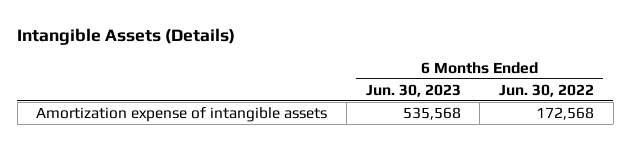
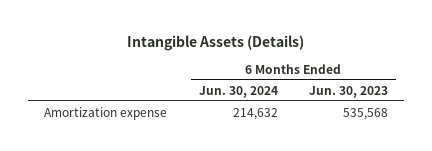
[498,83,594,97] Jun. 30, 2022 -> none
none -> [198,85,278,98] Jun. 30, 2024
[36,107,328,123] Amortization expense of intangible assets -> [43,106,167,120] Amortization expense

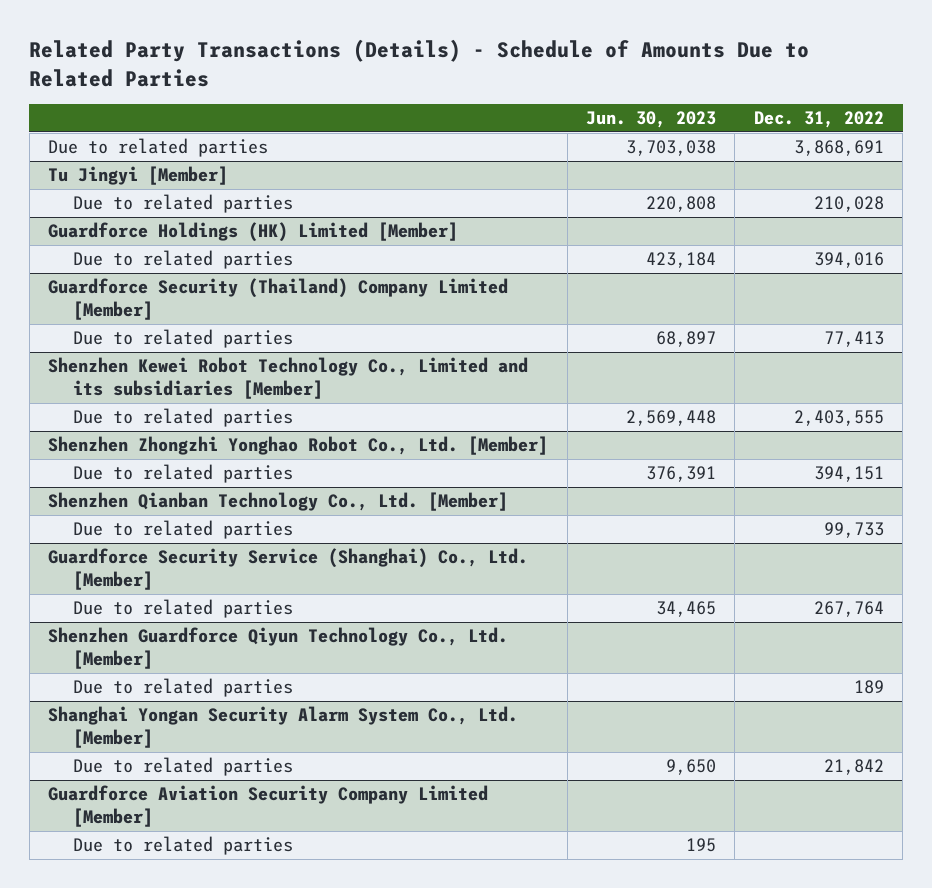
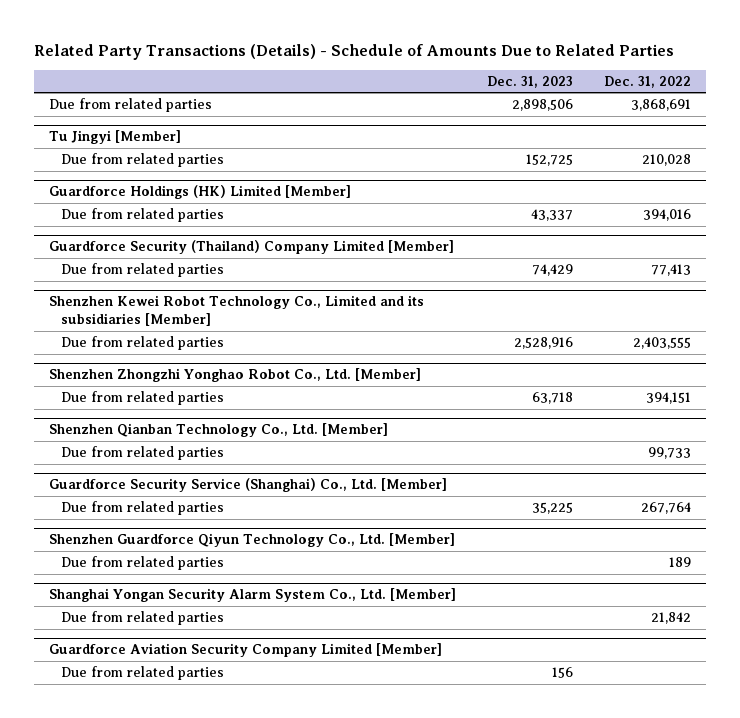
[585,111,716,129] Jun. 30, 2023 -> none
none -> [487,75,574,88] Dec. 31, 2023
[48,138,269,158] Due to related parties -> [49,98,213,113] Due from related parties
[73,194,294,214] Due to related parties -> [60,153,224,168] Due from related parties
[73,250,294,270] Due to related parties -> [60,208,224,223] Due from related parties
[73,329,294,349] Due to related parties -> [60,263,224,278] Due from related parties
[73,408,294,428] Due to related parties -> [60,336,224,351] Due from related parties
[73,464,294,484] Due to related parties -> [60,391,224,406] Due from related parties
[73,520,294,540] Due to related parties -> [60,446,224,461] Due from related parties
[73,599,294,619] Due to related parties -> [60,501,224,516] Due from related parties
[73,678,294,698] Due to related parties -> [60,556,224,571] Due from related parties
[73,757,294,777] Due to related parties -> [60,611,224,626] Due from related parties
[73,836,294,856] Due to related parties -> [60,666,224,681] Due from related parties

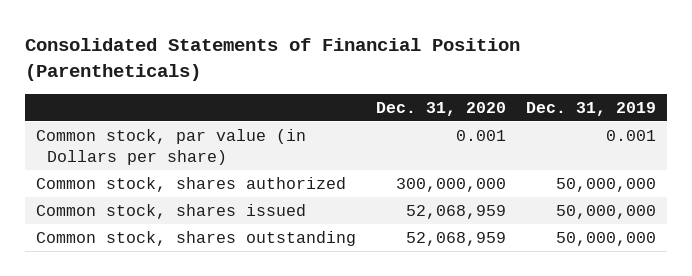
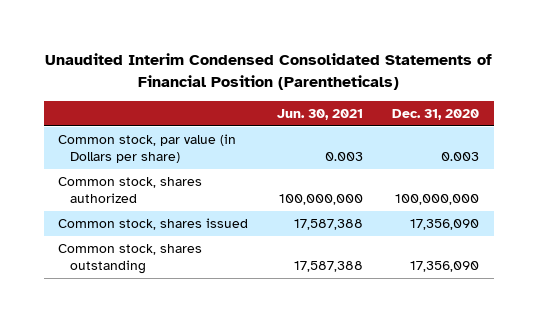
[25,38,521,82] Consolidated Statements of Financial Position (Parentheticals) -> [44,53,492,91] Unaudited Interim Condensed Consolidated Statements of Financial Position (Parentheticals)
[526,101,657,116] Dec. 31, 2019 -> none
none -> [277,109,364,121] Jun. 30, 2021
[455,130,506,142] 0.001 -> [441,152,480,162] 0.003
[395,178,506,193] 300,000,000 -> [395,194,480,206] 100,000,000
[405,205,506,220] 52,068,959 -> [410,219,480,231] 17,356,090
[405,232,506,247] 52,068,959 -> [410,261,480,273] 17,356,090

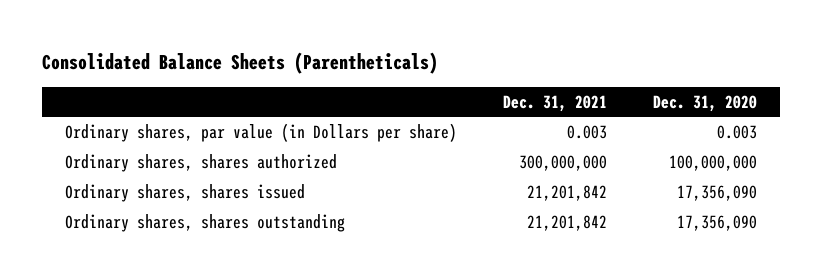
[44,53,492,91] Unaudited Interim Condensed Consolidated Statements of Financial Position (Parentheticals) -> [42,52,439,75] Consolidated Balance Sheets (Parentheticals)
[277,109,364,121] Jun. 30, 2021 -> none
none -> [503,94,608,112] Dec. 31, 2021
[58,134,237,164] Common stock, par value (in Dollars per share) -> [65,123,458,143] Ordinary shares, par value (in Dollars per share)
[58,177,203,204] Common stock, shares authorized -> [65,154,338,173] Ordinary shares, shares authorized
[58,218,249,231] Common stock, shares issued -> [65,184,306,203] Ordinary shares, shares issued
[58,244,203,275] Common stock, shares outstanding -> [65,214,346,233] Ordinary shares, shares outstanding

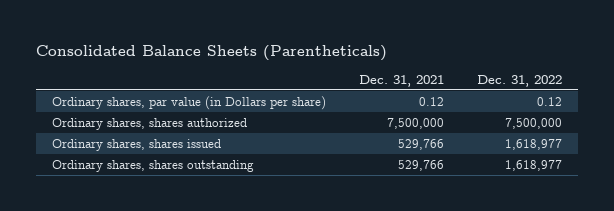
[653,94,758,112] Dec. 31, 2020 -> none
none -> [476,74,562,87] Dec. 31, 2022
[567,125,608,140] 0.003 -> [418,96,444,106] 0.12
[519,155,608,172] 300,000,000 -> [386,117,444,129] 7,500,000
[527,185,608,202] 21,201,842 -> [397,138,444,150] 529,766
[527,215,608,232] 21,201,842 -> [397,159,444,171] 529,766

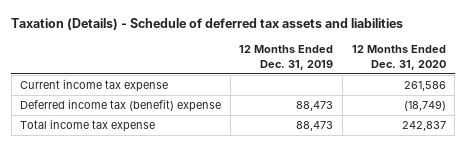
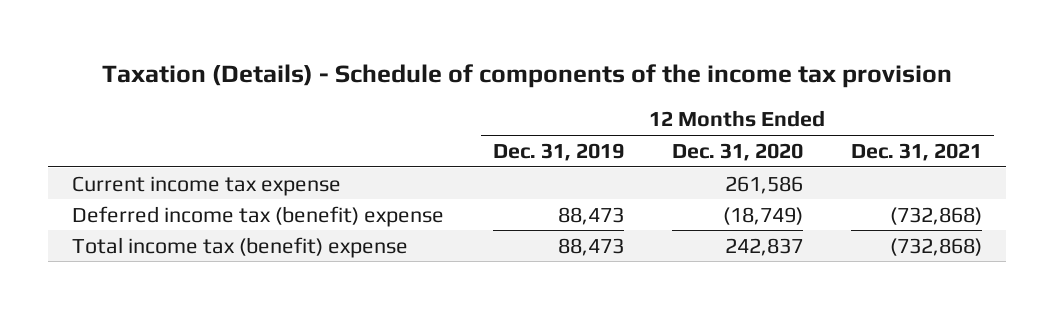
[11,18,404,31] Taxation (Details) - Schedule of deferred tax assets and liabilities -> [102,63,953,88] Taxation (Details) - Schedule of components of the income tax provision
none -> [851,142,983,161] Dec. 31, 2021
[20,118,156,132] Total income tax expense -> [72,236,409,258] Total income tax (benefit) expense

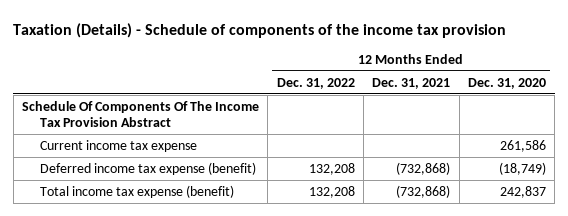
[492,142,624,161] Dec. 31, 2019 -> none
none -> [276,77,355,89] Dec. 31, 2022
none -> [22,100,260,128] Schedule Of Components Of The Income Tax Provision Abstract
[72,205,445,227] Deferred income tax (benefit) expense -> [39,161,256,175] Deferred income tax expense (benefit)
[72,236,409,258] Total income tax (benefit) expense -> [39,184,234,198] Total income tax expense (benefit)

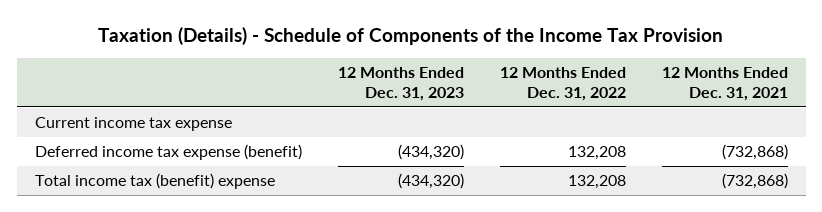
[13,22,507,38] Taxation (Details) - Schedule of components of the income tax provision -> [98,26,724,45] Taxation (Details) - Schedule of Components of the Income Tax Provision
[467,77,546,89] Dec. 31, 2020 -> none
none -> [337,67,464,102] 12 Months Ended Dec. 31, 2023
[22,100,260,128] Schedule Of Components Of The Income Tax Provision Abstract -> none
[39,184,234,198] Total income tax expense (benefit) -> [34,173,275,190] Total income tax (benefit) expense

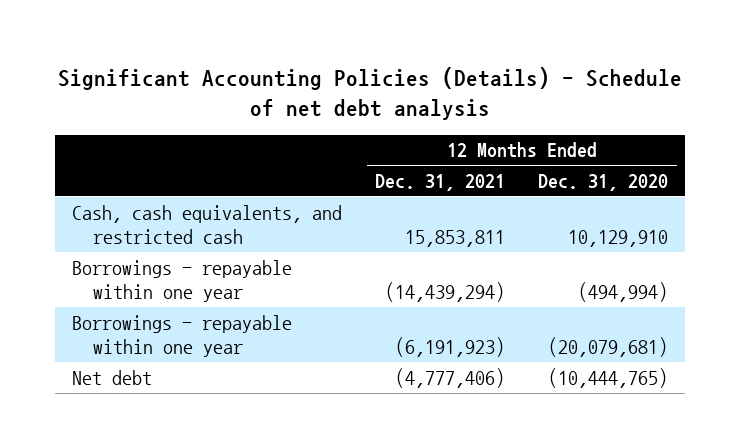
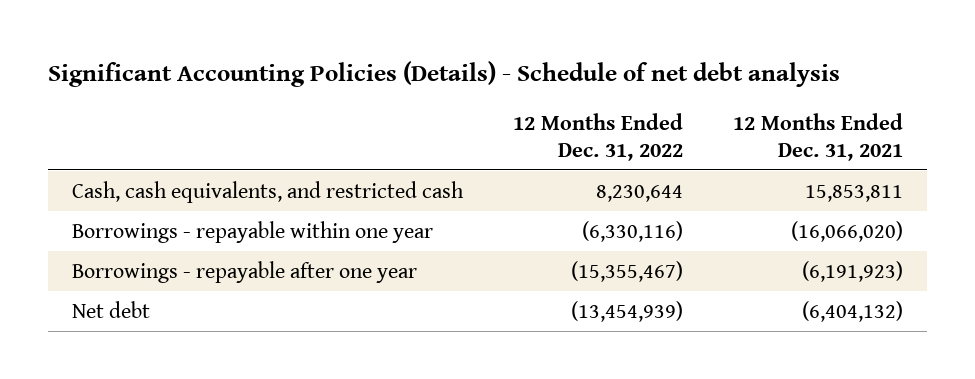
[538,173,669,191] Dec. 31, 2020 -> none
none -> [513,112,684,161] 12 Months Ended Dec. 31, 2022
[385,281,506,302] (14,439,294) -> [790,220,903,242] (16,066,020)
[71,314,292,357] Borrowings - repayable within one year -> [72,260,418,283] Borrowings - repayable after one year
[395,367,506,388] (4,777,406) -> [801,300,903,322] (6,404,132)

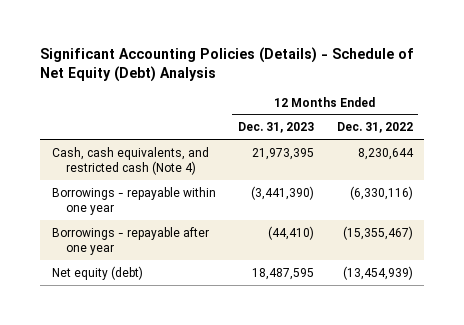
[47,61,840,88] Significant Accounting Policies (Details) - Schedule of net debt analysis -> [40,47,415,82] Significant Accounting Policies (Details) - Schedule of Net Equity (Debt) Analysis
[732,112,903,161] 12 Months Ended Dec. 31, 2021 -> none
none -> [238,122,315,134] Dec. 31, 2023
[72,180,465,203] Cash, cash equivalents, and restricted cash -> [51,146,209,175] Cash, cash equivalents, and restricted cash (Note 4)
[72,300,151,318] Net debt -> [51,265,143,280] Net equity (debt)

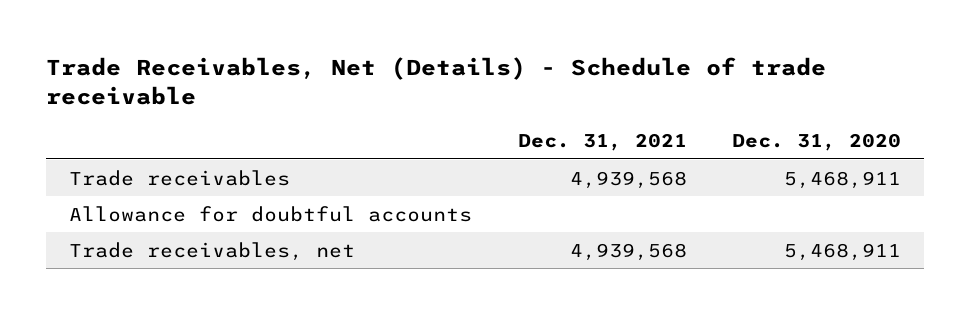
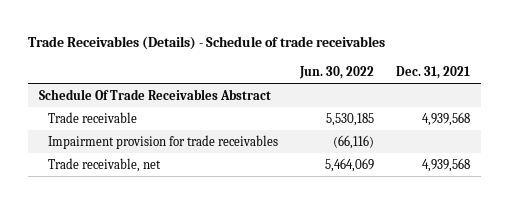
[45,56,826,105] Trade Receivables, Net (Details) - Schedule of trade receivable -> [28,36,386,51] Trade Receivables (Details) - Schedule of trade receivables
[732,132,902,151] Dec. 31, 2020 -> none
none -> [299,65,375,79] Jun. 30, 2022
none -> [39,88,272,100] Schedule Of Trade Receivables Abstract
[68,169,290,186] Trade receivables -> [48,111,138,123] Trade receivable
[68,205,472,222] Allowance for doubtful accounts -> [48,134,279,149] Impairment provision for trade receivables
[68,241,355,261] Trade receivables, net -> [48,157,162,172] Trade receivable, net

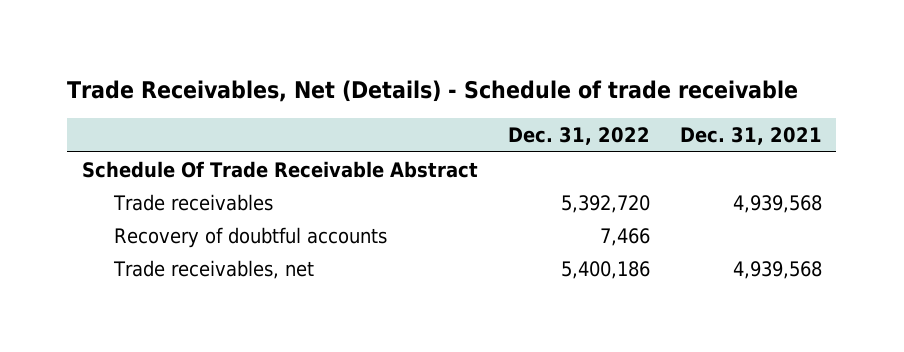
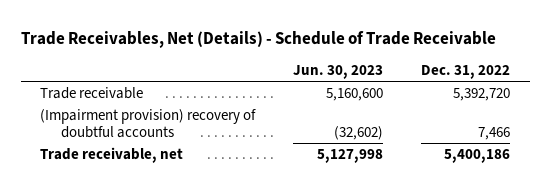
[67,80,799,103] Trade Receivables, Net (Details) - Schedule of trade receivable -> [21,31,497,49] Trade Receivables, Net (Details) - Schedule of Trade Receivable
[679,127,822,146] Dec. 31, 2021 -> none
none -> [293,65,384,80] Jun. 30, 2023
[82,160,479,178] Schedule Of Trade Receivable Abstract -> none
[112,193,273,211] Trade receivables -> [40,86,144,99] Trade receivable
[113,226,387,248] Recovery of doubtful accounts -> [40,108,257,139] (Impairment provision) recovery of doubtful accounts
[112,259,314,279] Trade receivables, net -> [40,146,184,163] Trade receivable, net

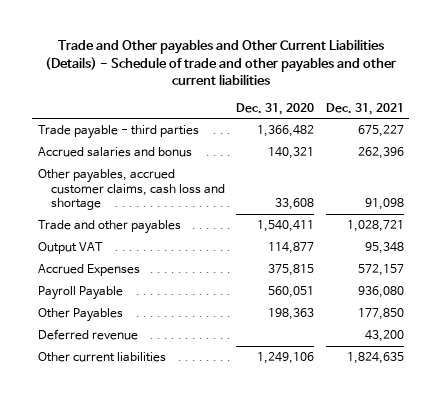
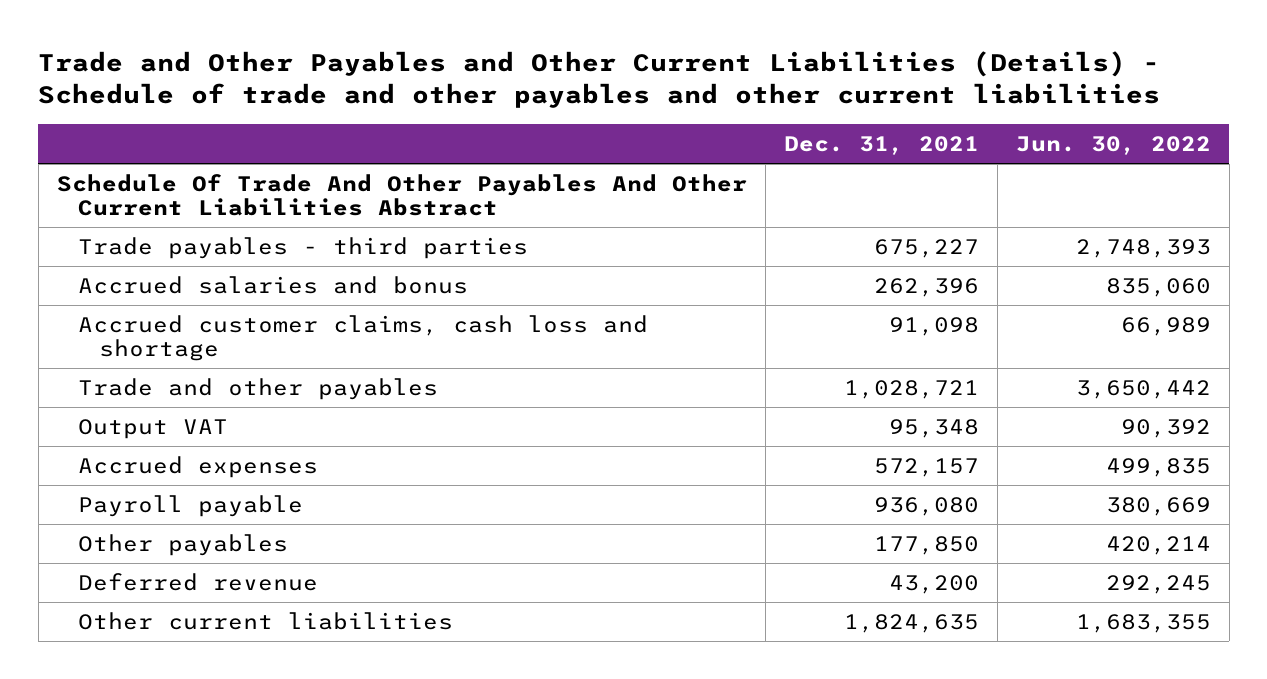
[44,38,396,86] Trade and Other payables and Other Current Liabilities (Details) - Schedule of trade and other payables and other current liabilities -> [38,50,1161,109] Trade and Other Payables and Other Current Liabilities (Details) - Schedule of trade and other payables and other current liabilities
[236,102,315,115] Dec. 31, 2020 -> none
none -> [1015,136,1211,156] Jun. 30, 2022
none -> [56,173,747,217] Schedule Of Trade And Other Payables And Other Current Liabilities Abstract
[37,125,199,140] Trade payable - third parties -> [77,236,528,259] Trade payables - third parties
[37,169,225,211] Other payables, accrued customer claims, cash loss and shortage -> [77,314,648,362] Accrued customer claims, cash loss and shortage
[37,264,140,277] Accrued Expenses -> [77,455,318,478] Accrued expenses
[37,286,123,301] Payroll Payable -> [77,494,303,517] Payroll payable
[37,308,123,323] Other Payables -> [77,533,288,556] Other payables

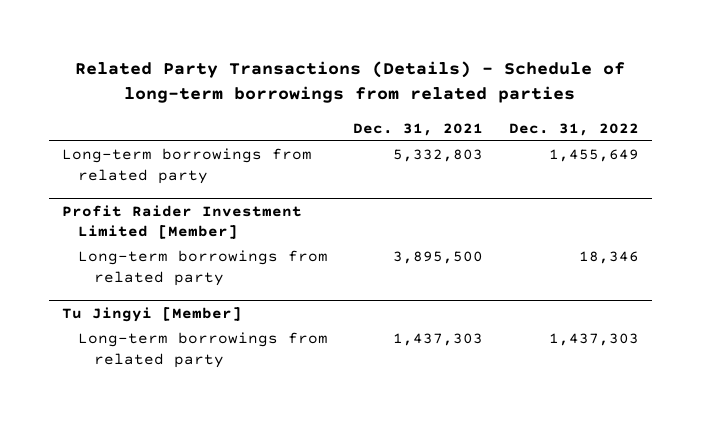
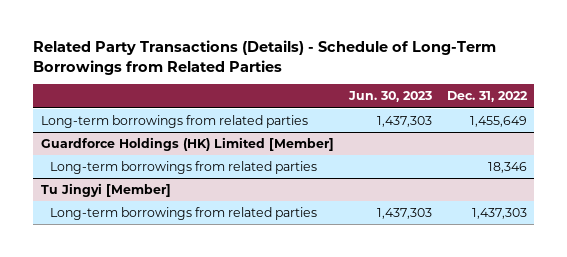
[75,61,626,104] Related Party Transactions (Details) - Schedule of long-term borrowings from related parties -> [33,40,497,75] Related Party Transactions (Details) - Schedule of Long-Term Borrowings from Related Parties
[353,122,484,136] Dec. 31, 2021 -> none
none -> [347,91,432,103] Jun. 30, 2023
[62,204,303,239] Profit Raider Investment Limited [Member] -> none
[62,148,313,184] Long-term borrowings from related party -> [40,115,308,129] Long-term borrowings from related parties
none -> [40,137,334,152] Guardforce Holdings (HK) Limited [Member]
[77,250,328,286] Long-term borrowings from related party -> [50,161,318,175] Long-term borrowings from related parties
[77,332,328,368] Long-term borrowings from related party -> [50,207,318,221] Long-term borrowings from related parties

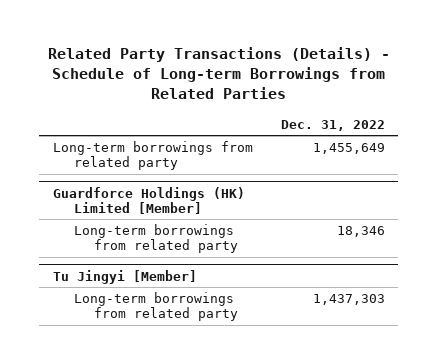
[33,40,497,75] Related Party Transactions (Details) - Schedule of Long-Term Borrowings from Related Parties -> [47,47,390,100] Related Party Transactions (Details) - Schedule of Long-term Borrowings from Related Parties
[347,91,432,103] Jun. 30, 2023 -> none
[40,115,308,129] Long-term borrowings from related parties -> [52,141,253,171] Long-term borrowings from related party
[50,161,318,175] Long-term borrowings from related parties -> [73,224,239,254] Long-term borrowings from related party
[50,207,318,221] Long-term borrowings from related parties -> [73,292,239,322] Long-term borrowings from related party

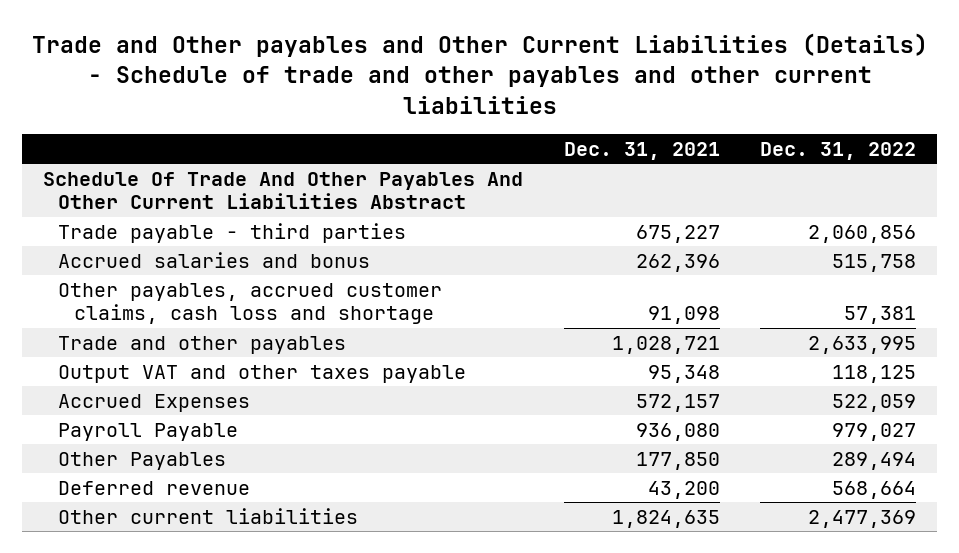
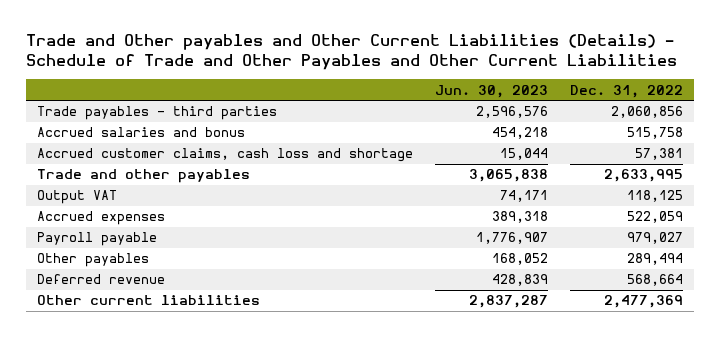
[31,32,928,114] Trade and Other payables and Other Current Liabilities (Details) - Schedule of trade and other payables and other current liabilities -> [25,34,677,71] Trade and Other payables and Other Current Liabilities (Details) - Schedule of Trade and Other Payables and Other Current Liabilities
[563,141,720,160] Dec. 31, 2021 -> none
none -> [434,84,548,98] Jun. 30, 2023
[42,171,523,210] Schedule Of Trade And Other Payables And Other Current Liabilities Abstract -> none
[58,222,407,243] Trade payable - third parties -> [36,106,277,121] Trade payables - third parties
[58,282,443,325] Other payables, accrued customer claims, cash loss and shortage -> [36,148,413,163] Accrued customer claims, cash loss and shortage
[58,364,467,383] Output VAT and other taxes payable -> [36,190,117,205] Output VAT
[58,393,251,412] Accrued Expenses -> [36,211,165,226] Accrued expenses
[58,422,239,441] Payroll Payable -> [36,232,157,247] Payroll payable
[58,451,227,470] Other Payables -> [36,253,149,268] Other payables

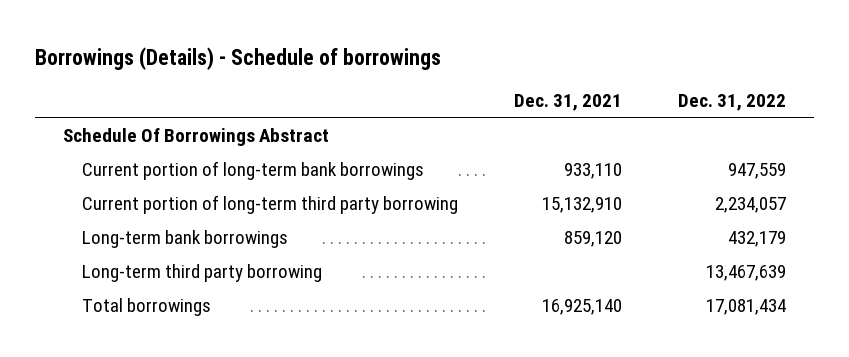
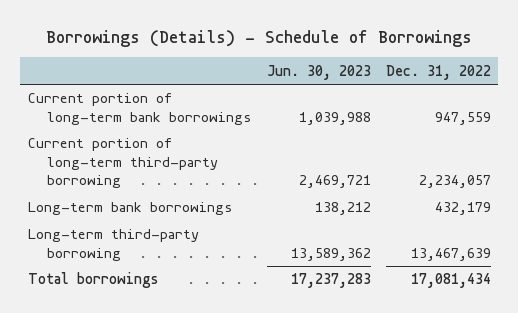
[35,46,442,70] Borrowings (Details) - Schedule of borrowings -> [46,29,473,47] Borrowings (Details) - Schedule of Borrowings
[513,93,622,111] Dec. 31, 2021 -> none
none -> [266,64,371,80] Jun. 30, 2023
[63,127,330,146] Schedule Of Borrowings Abstract -> none
[81,194,458,214] Current portion of long-term third party borrowing -> [27,138,218,189] Current portion of long-term third-party borrowing
[81,263,322,282] Long-term third party borrowing -> [27,229,199,261] Long-term third-party borrowing

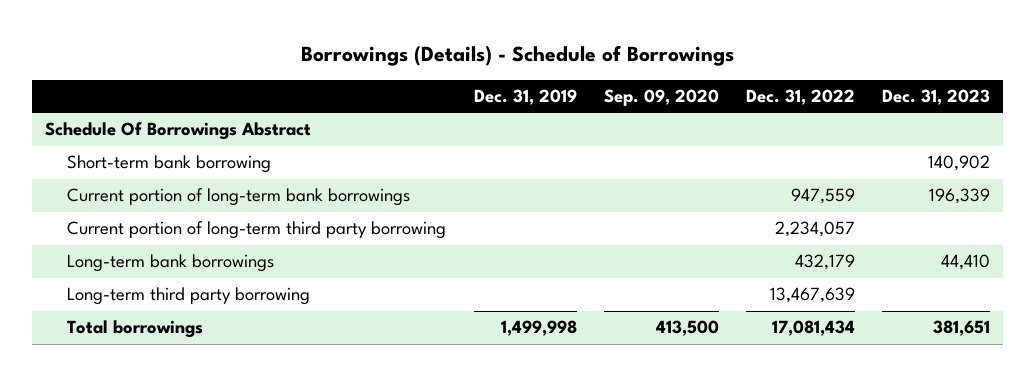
[266,64,371,80] Jun. 30, 2023 -> none
none -> [473,89,577,106] Dec. 31, 2019
none -> [603,89,719,107] Sep. 09, 2020
none -> [881,89,990,106] Dec. 31, 2023
none -> [45,122,312,141] Schedule Of Borrowings Abstract
none -> [67,155,272,174] Short-term bank borrowing
[27,138,218,189] Current portion of long-term third-party borrowing -> [67,221,447,240] Current portion of long-term third party borrowing
[27,229,199,261] Long-term third-party borrowing -> [67,287,311,306] Long-term third party borrowing

